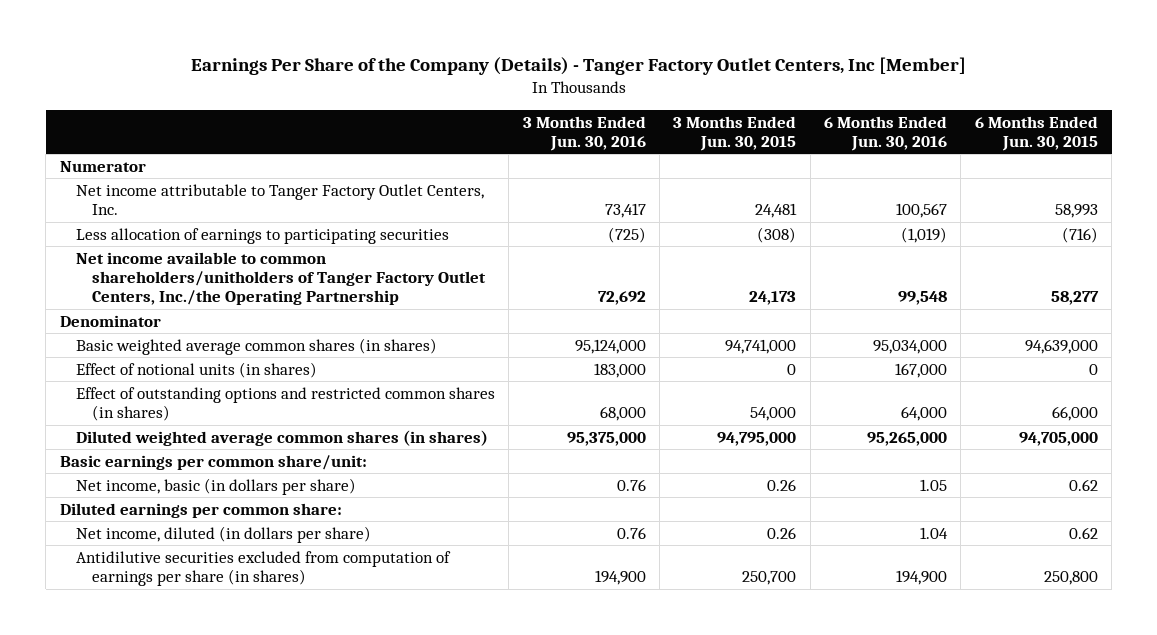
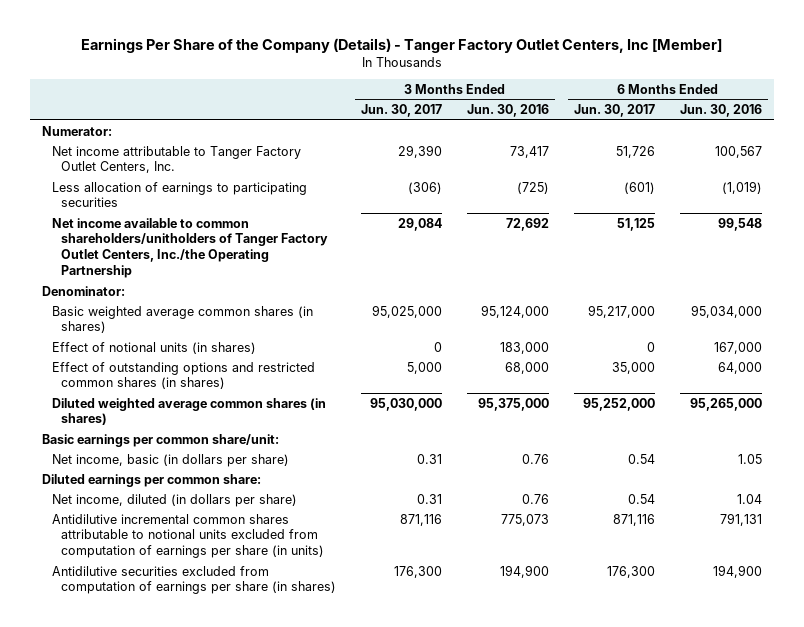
[673,115,797,151] 3 Months Ended Jun. 30, 2015 -> none
[974,115,1098,151] 6 Months Ended Jun. 30, 2015 -> none
none -> [361,104,443,118] Jun. 30, 2017
none -> [573,104,655,118] Jun. 30, 2017
[59,160,146,172] Numerator -> [42,125,113,136] Numerator:
[59,314,161,327] Denominator -> [42,285,126,296] Denominator:
none -> [51,513,325,559] Antidilutive incremental common shares attributable to notional units excluded from computation of earnings per share (in units)

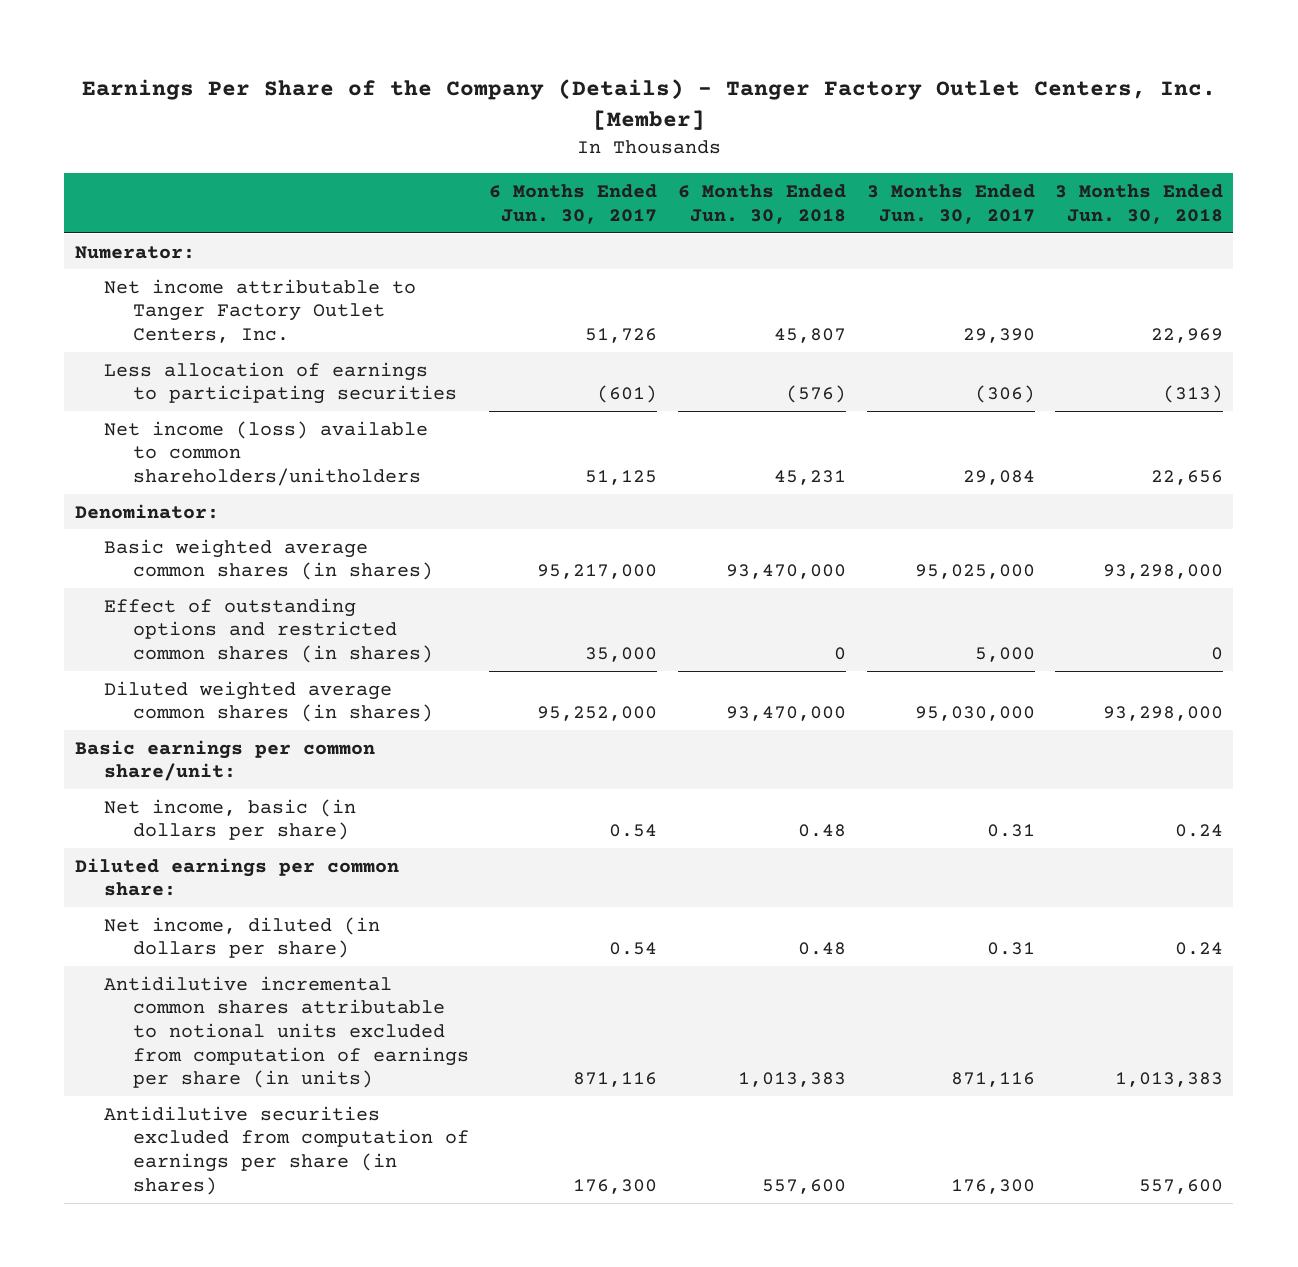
[81,37,723,53] Earnings Per Share of the Company (Details) - Tanger Factory Outlet Centers, Inc [Member] -> [81,79,1216,131] Earnings Per Share of the Company (Details) - Tanger Factory Outlet Centers, Inc. [Member]
[467,104,550,118] Jun. 30, 2016 -> none
[679,104,762,118] Jun. 30, 2016 -> none
none -> [677,183,846,224] 6 Months Ended Jun. 30, 2018
none -> [1055,183,1224,224] 3 Months Ended Jun. 30, 2018
[51,217,329,279] Net income available to common shareholders/unitholders of Tanger Factory Outlet Centers, Inc./the Operating Partnership -> [103,420,428,487] Net income (loss) available to common shareholders/unitholders
[51,341,256,354] Effect of notional units (in shares) -> none

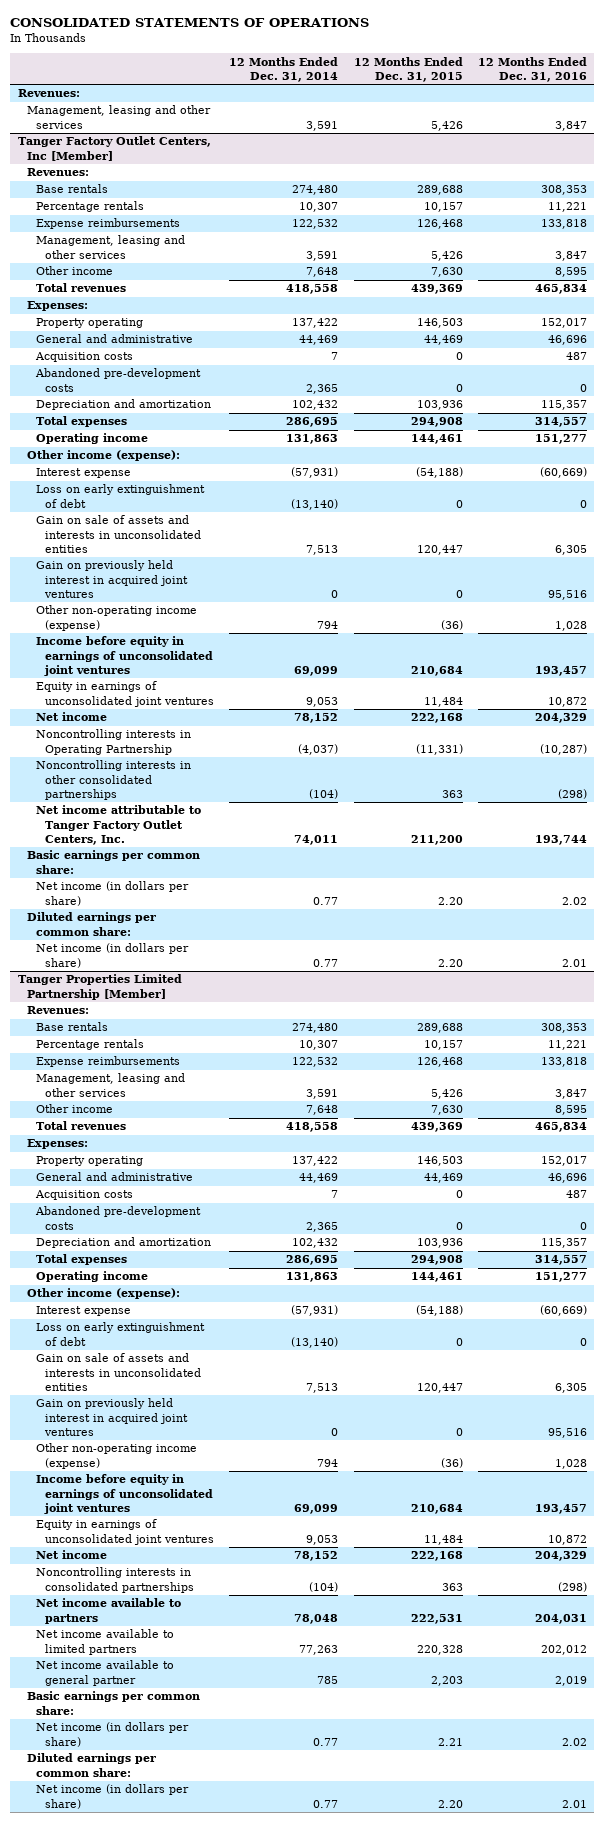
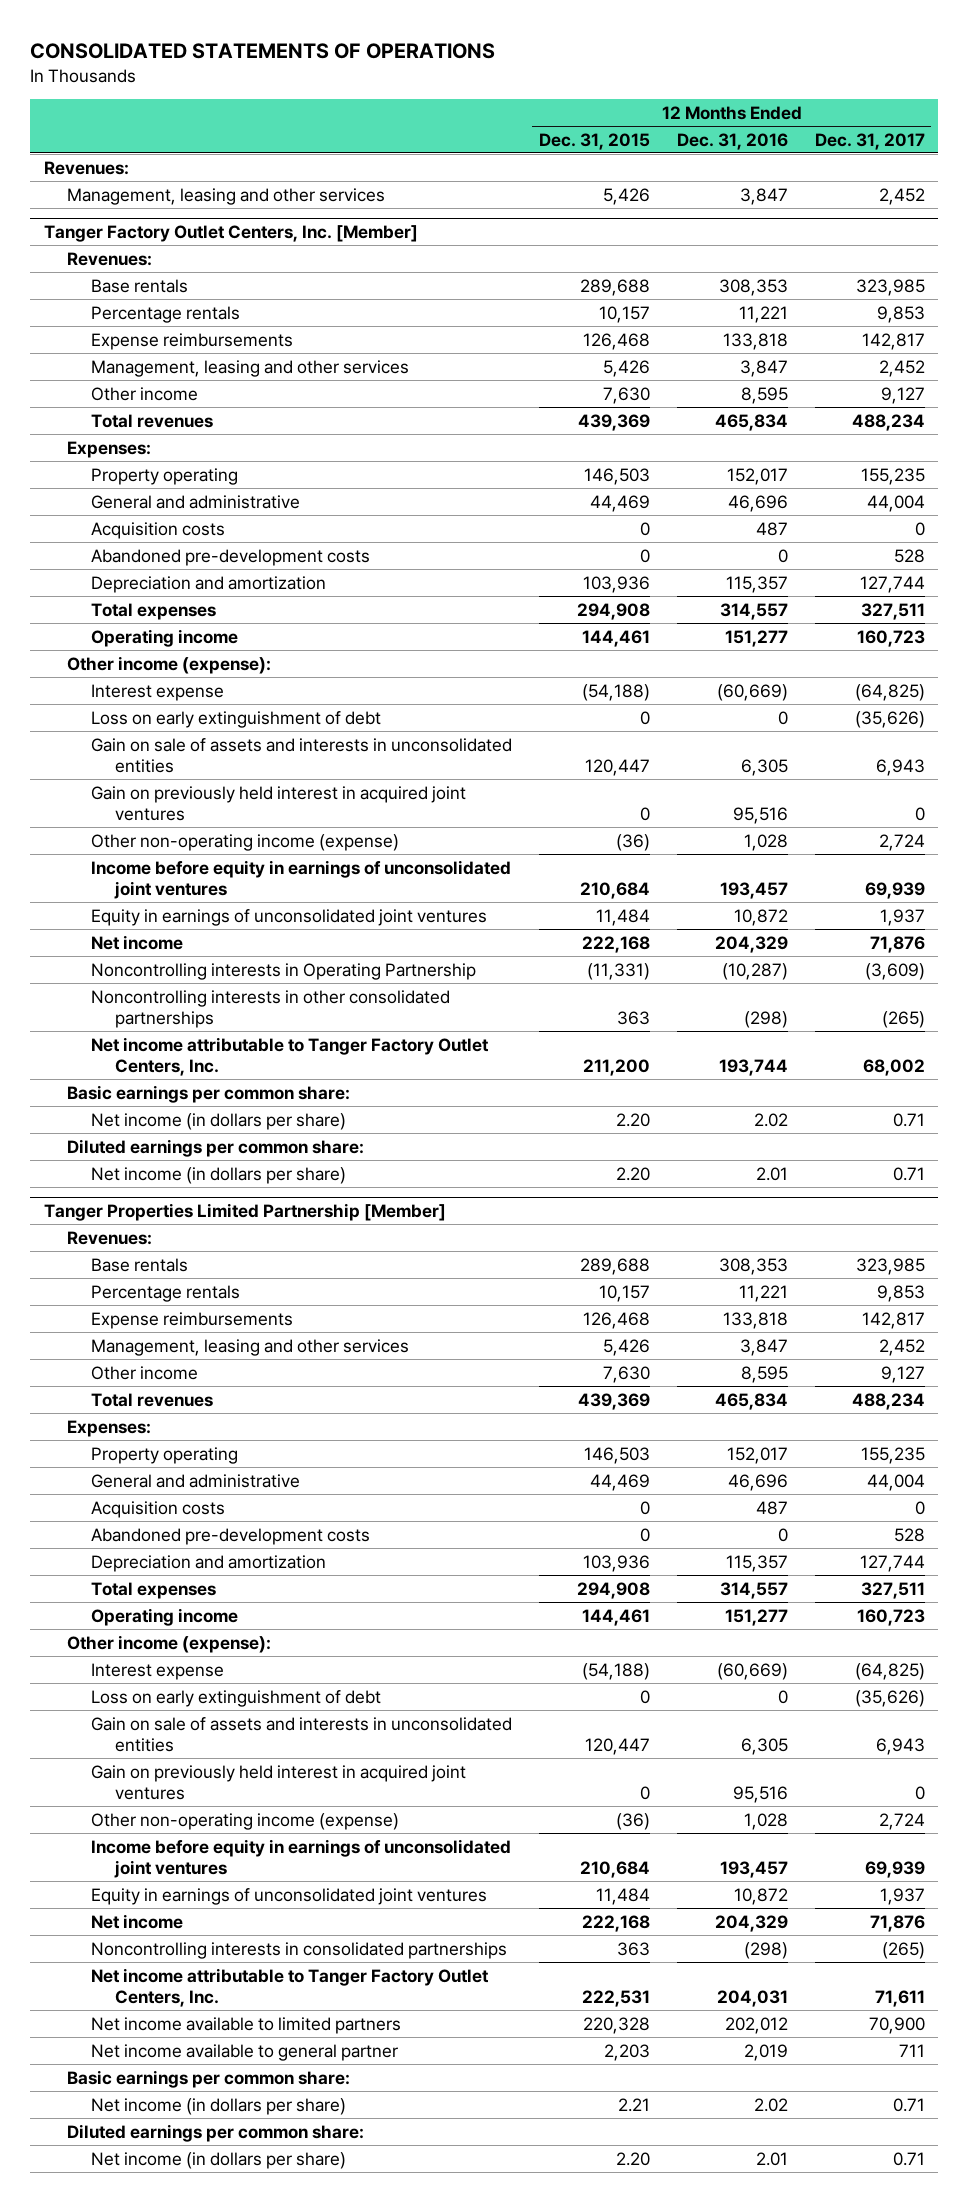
[229,56,339,82] 12 Months Ended Dec. 31, 2014 -> none
none -> [814,132,925,150] Dec. 31, 2017
[17,136,211,161] Tanger Factory Outlet Centers, Inc [Member] -> [43,225,418,243] Tanger Factory Outlet Centers, Inc. [Member]
[35,1598,181,1624] Net income available to partners -> [91,1967,490,2007] Net income attributable to Tanger Factory Outlet Centers, Inc.

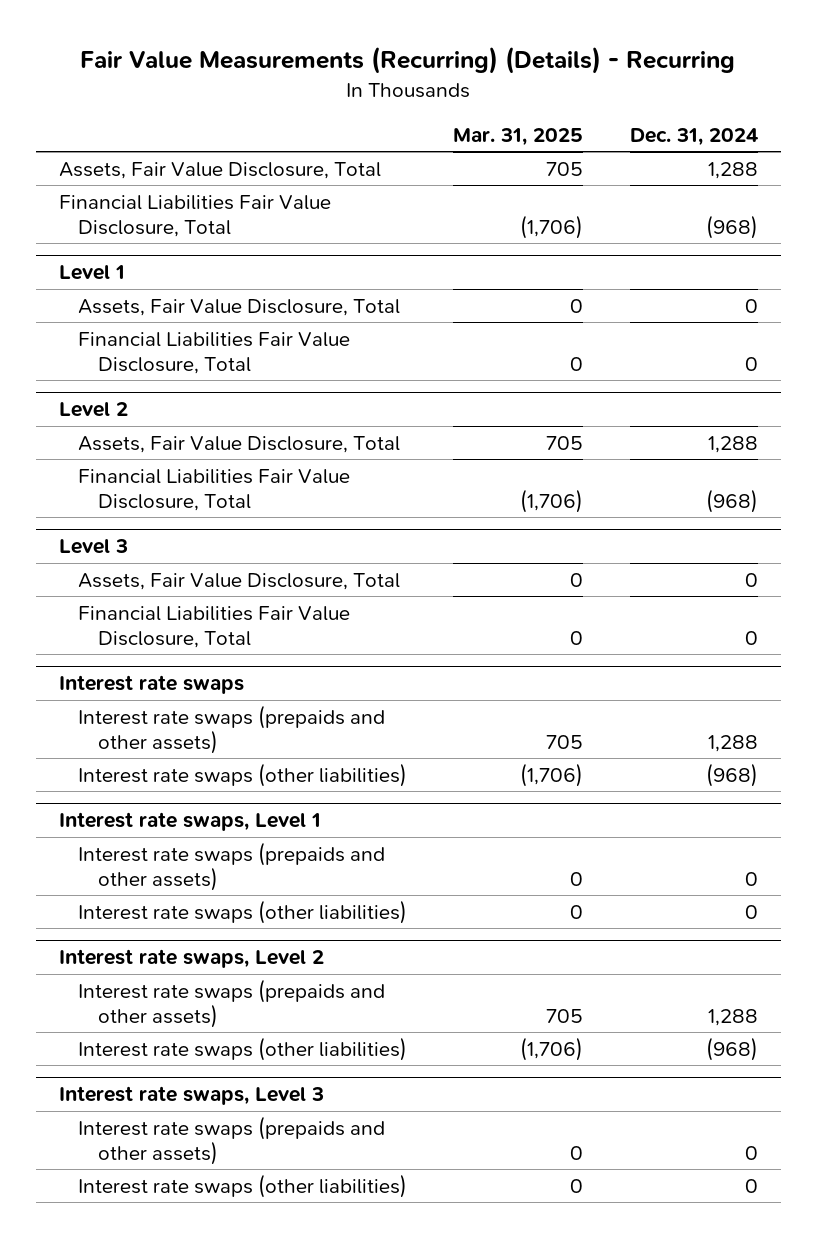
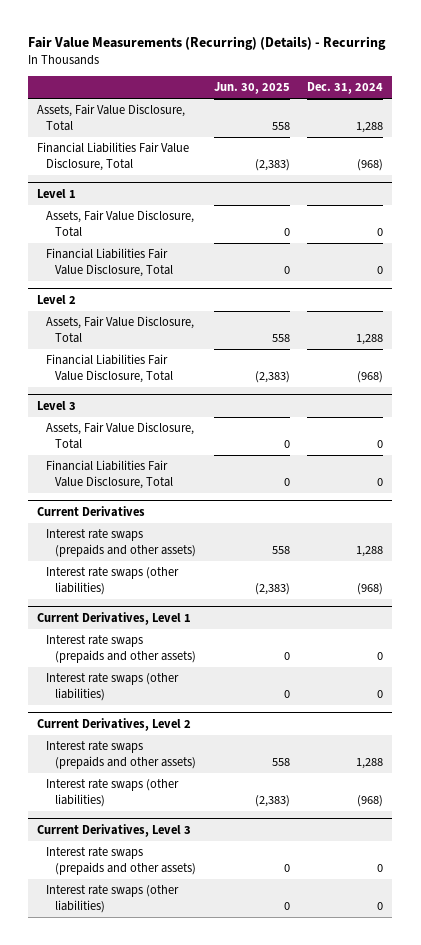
[453,127,584,146] Mar. 31, 2025 -> none
none -> [213,82,290,95] Jun. 30, 2025
[58,675,244,695] Interest rate swaps -> [37,505,146,517] Current Derivatives
[58,812,321,832] Interest rate swaps, Level 1 -> none
none -> [37,611,192,625] Current Derivatives, Level 1
[58,949,324,969] Interest rate swaps, Level 2 -> none
none -> [37,717,192,731] Current Derivatives, Level 2
[58,1086,324,1106] Interest rate swaps, Level 3 -> none
none -> [37,823,192,837] Current Derivatives, Level 3

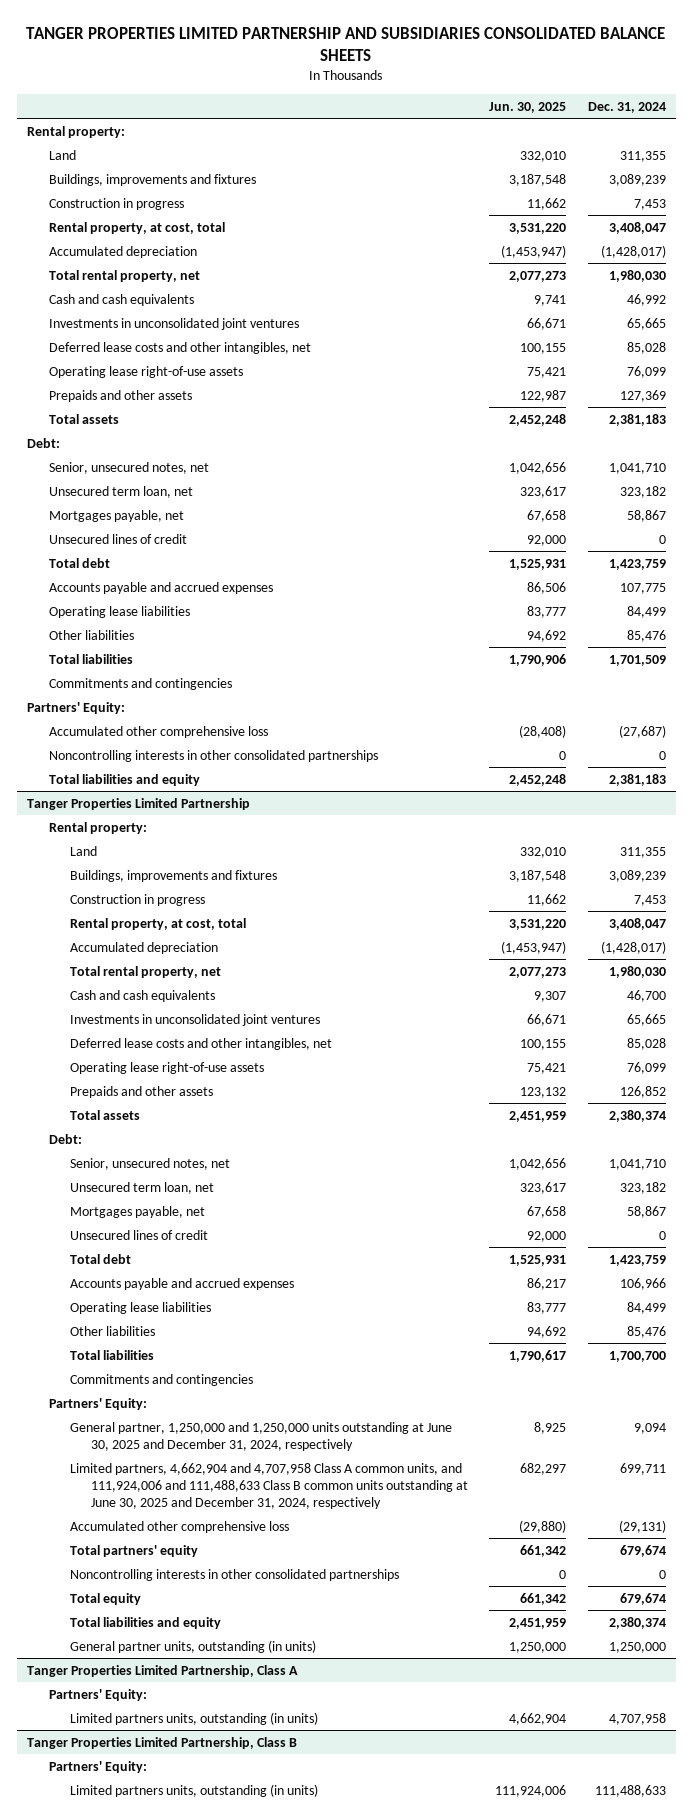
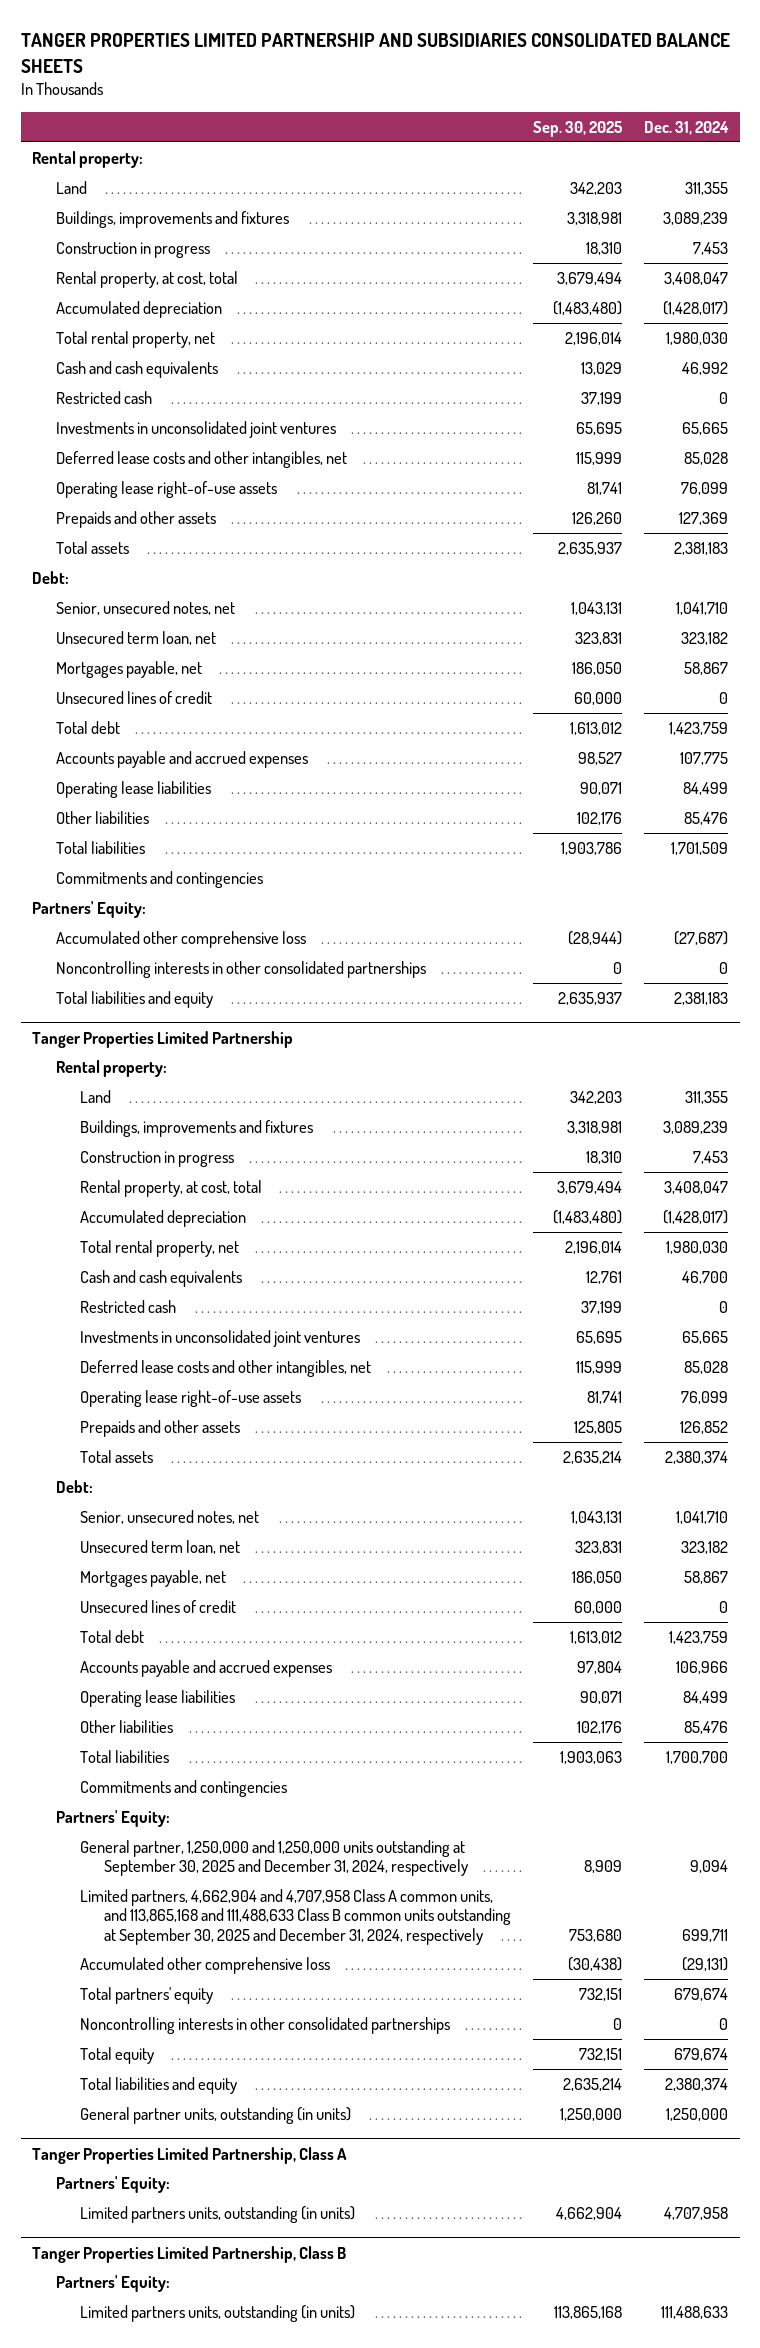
[489,101,567,113] Jun. 30, 2025 -> none
none -> [533,120,624,137] Sep. 30, 2025
none -> [55,390,152,404] Restricted cash
none -> [79,1299,176,1313] Restricted cash
[69,1421,452,1451] General partner, 1,250,000 and 1,250,000 units outstanding at June 30, 2025 and December 31, 2024, respectively -> [79,1839,468,1877] General partner, 1,250,000 and 1,250,000 units outstanding at September 30, 2025 and December 31, 2024, respectively
[69,1462,468,1510] Limited partners, 4,662,904 and 4,707,958 Class A common units, and 111,924,006 and 111,488,633 Class B common units outstanding at June 30, 2025 and December 31, 2024, respectively -> [79,1888,511,1945] Limited partners, 4,662,904 and 4,707,958 Class A common units, and 113,865,168 and 111,488,633 Class B common units outstanding at September 30, 2025 and December 31, 2024, respectively

